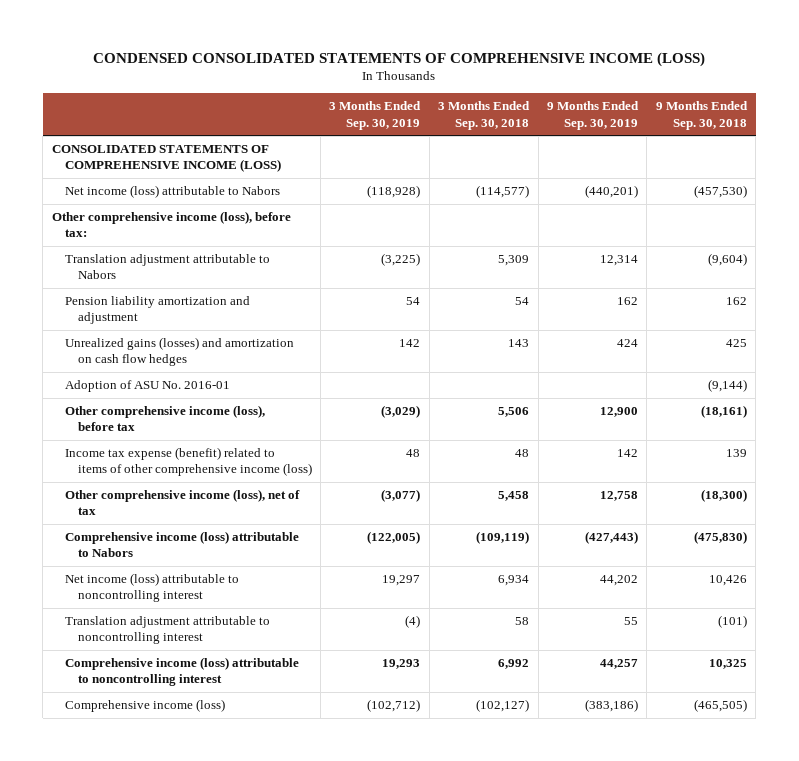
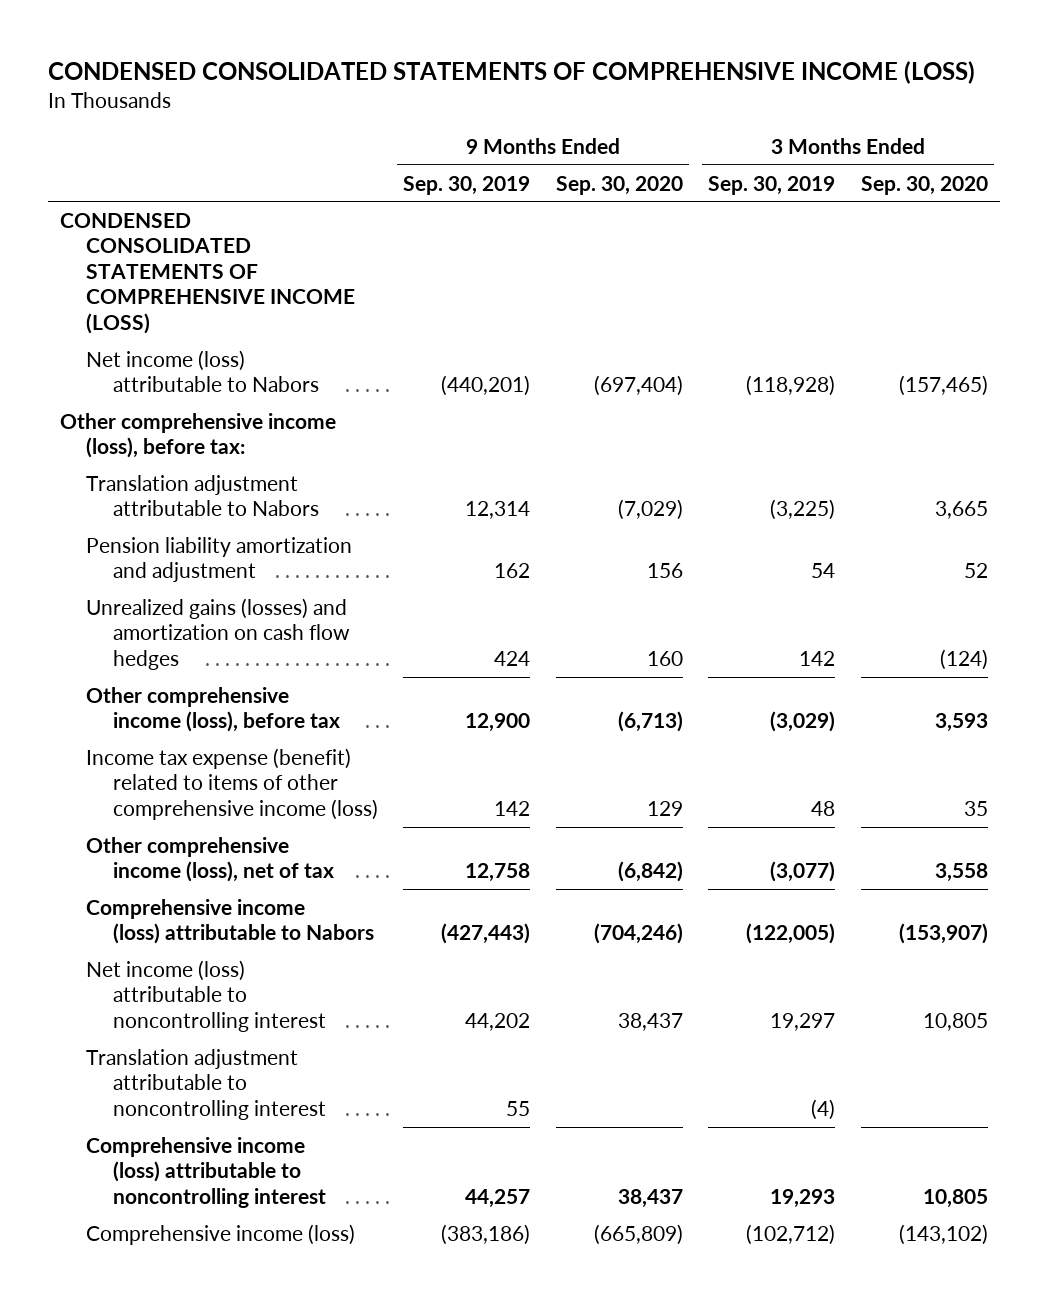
[438,101,531,130] 3 Months Ended Sep. 30, 2018 -> none
[655,101,748,130] 9 Months Ended Sep. 30, 2018 -> none
none -> [555,175,683,195] Sep. 30, 2020
none -> [860,175,988,195] Sep. 30, 2020
[51,145,281,173] CONSOLIDATED STATEMENTS OF COMPREHENSIVE INCOME (LOSS) -> [60,212,356,335] CONDENSED CONSOLIDATED STATEMENTS OF COMPREHENSIVE INCOME (LOSS)
[64,380,230,393] Adoption of ASU No. 2016-01 -> none

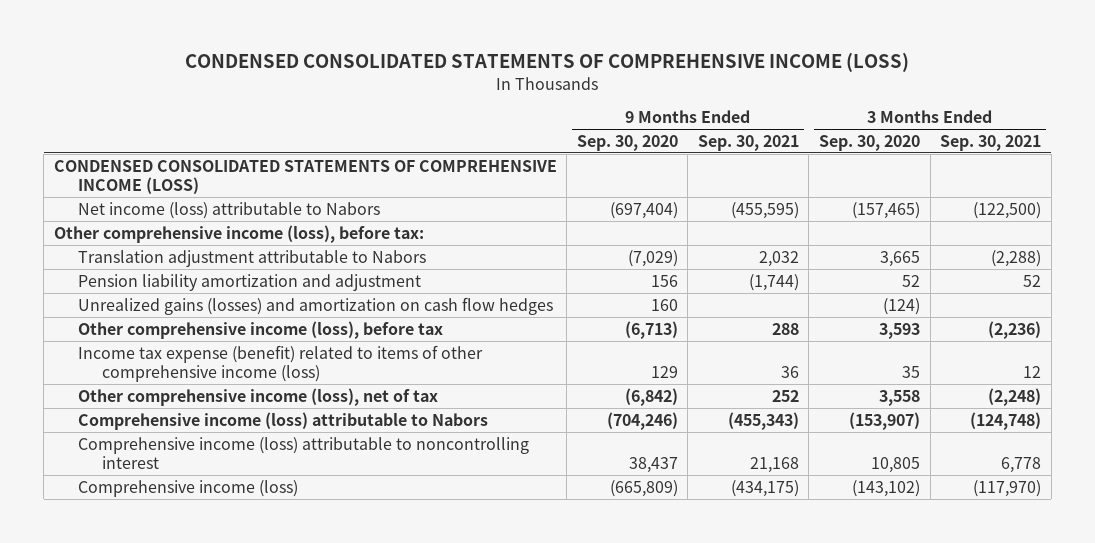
[403,175,531,195] Sep. 30, 2019 -> none
[708,175,836,195] Sep. 30, 2019 -> none
none -> [697,134,799,151] Sep. 30, 2021
none -> [940,134,1042,151] Sep. 30, 2021
[86,959,326,1032] Net income (loss) attributable to noncontrolling interest -> none
[86,1048,326,1120] Translation adjustment attributable to noncontrolling interest -> none

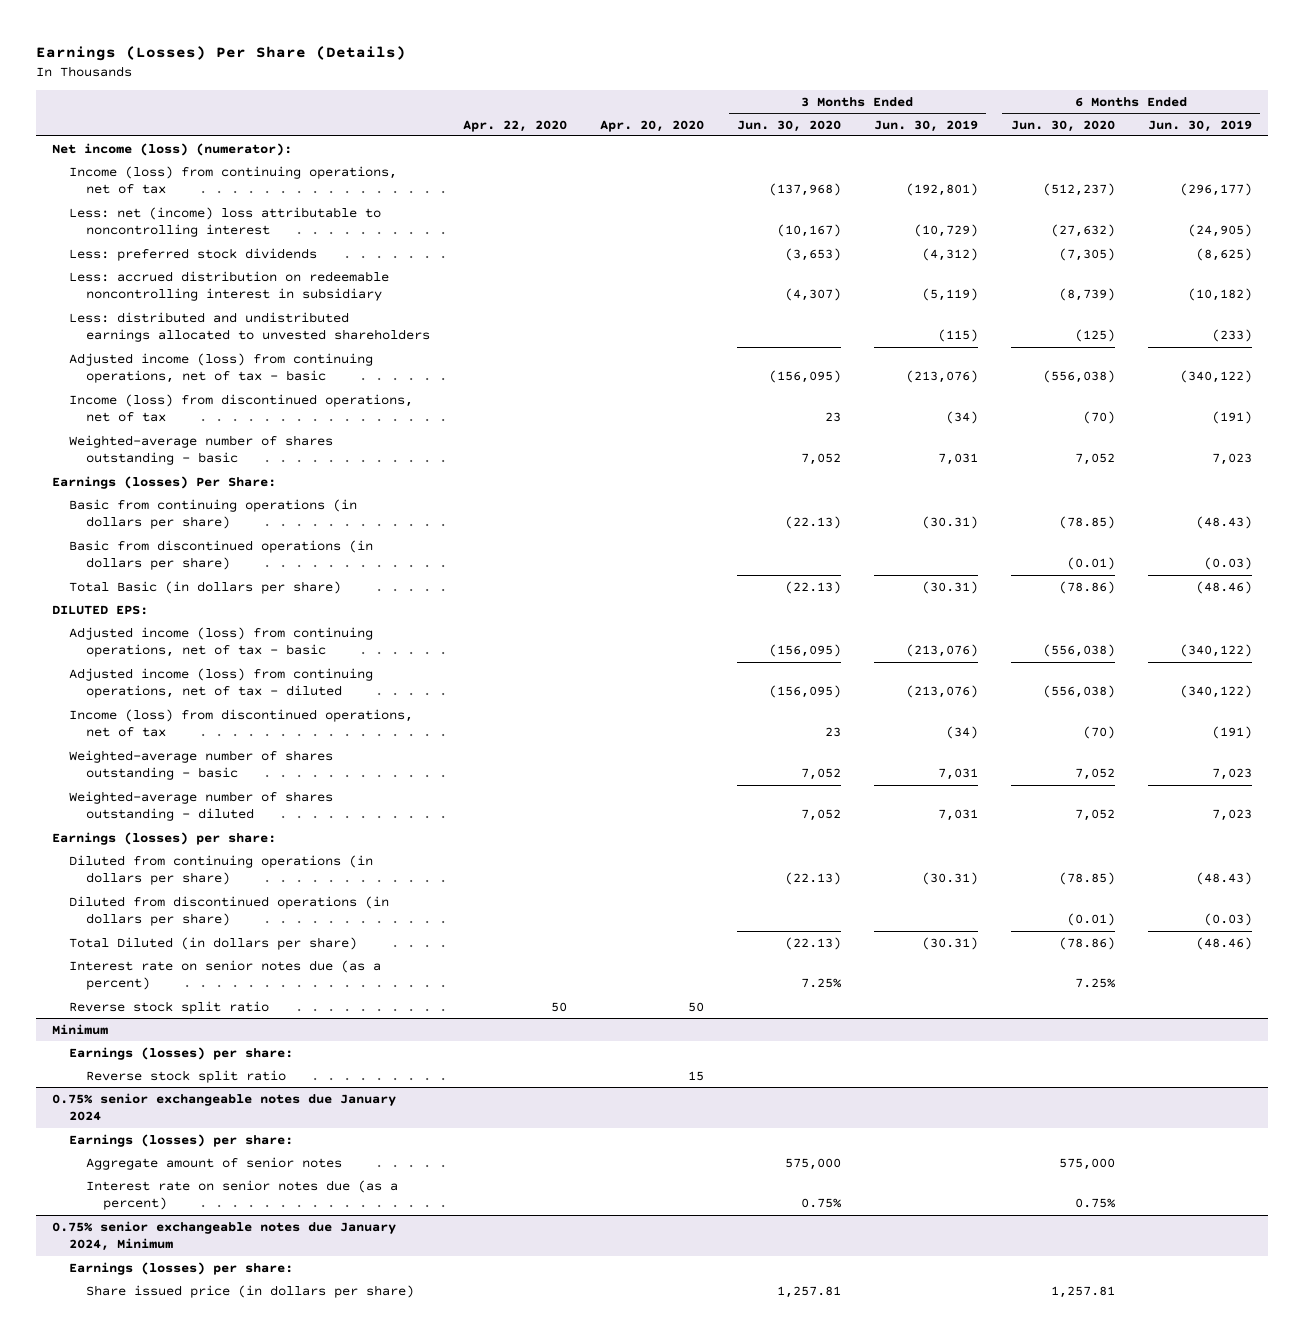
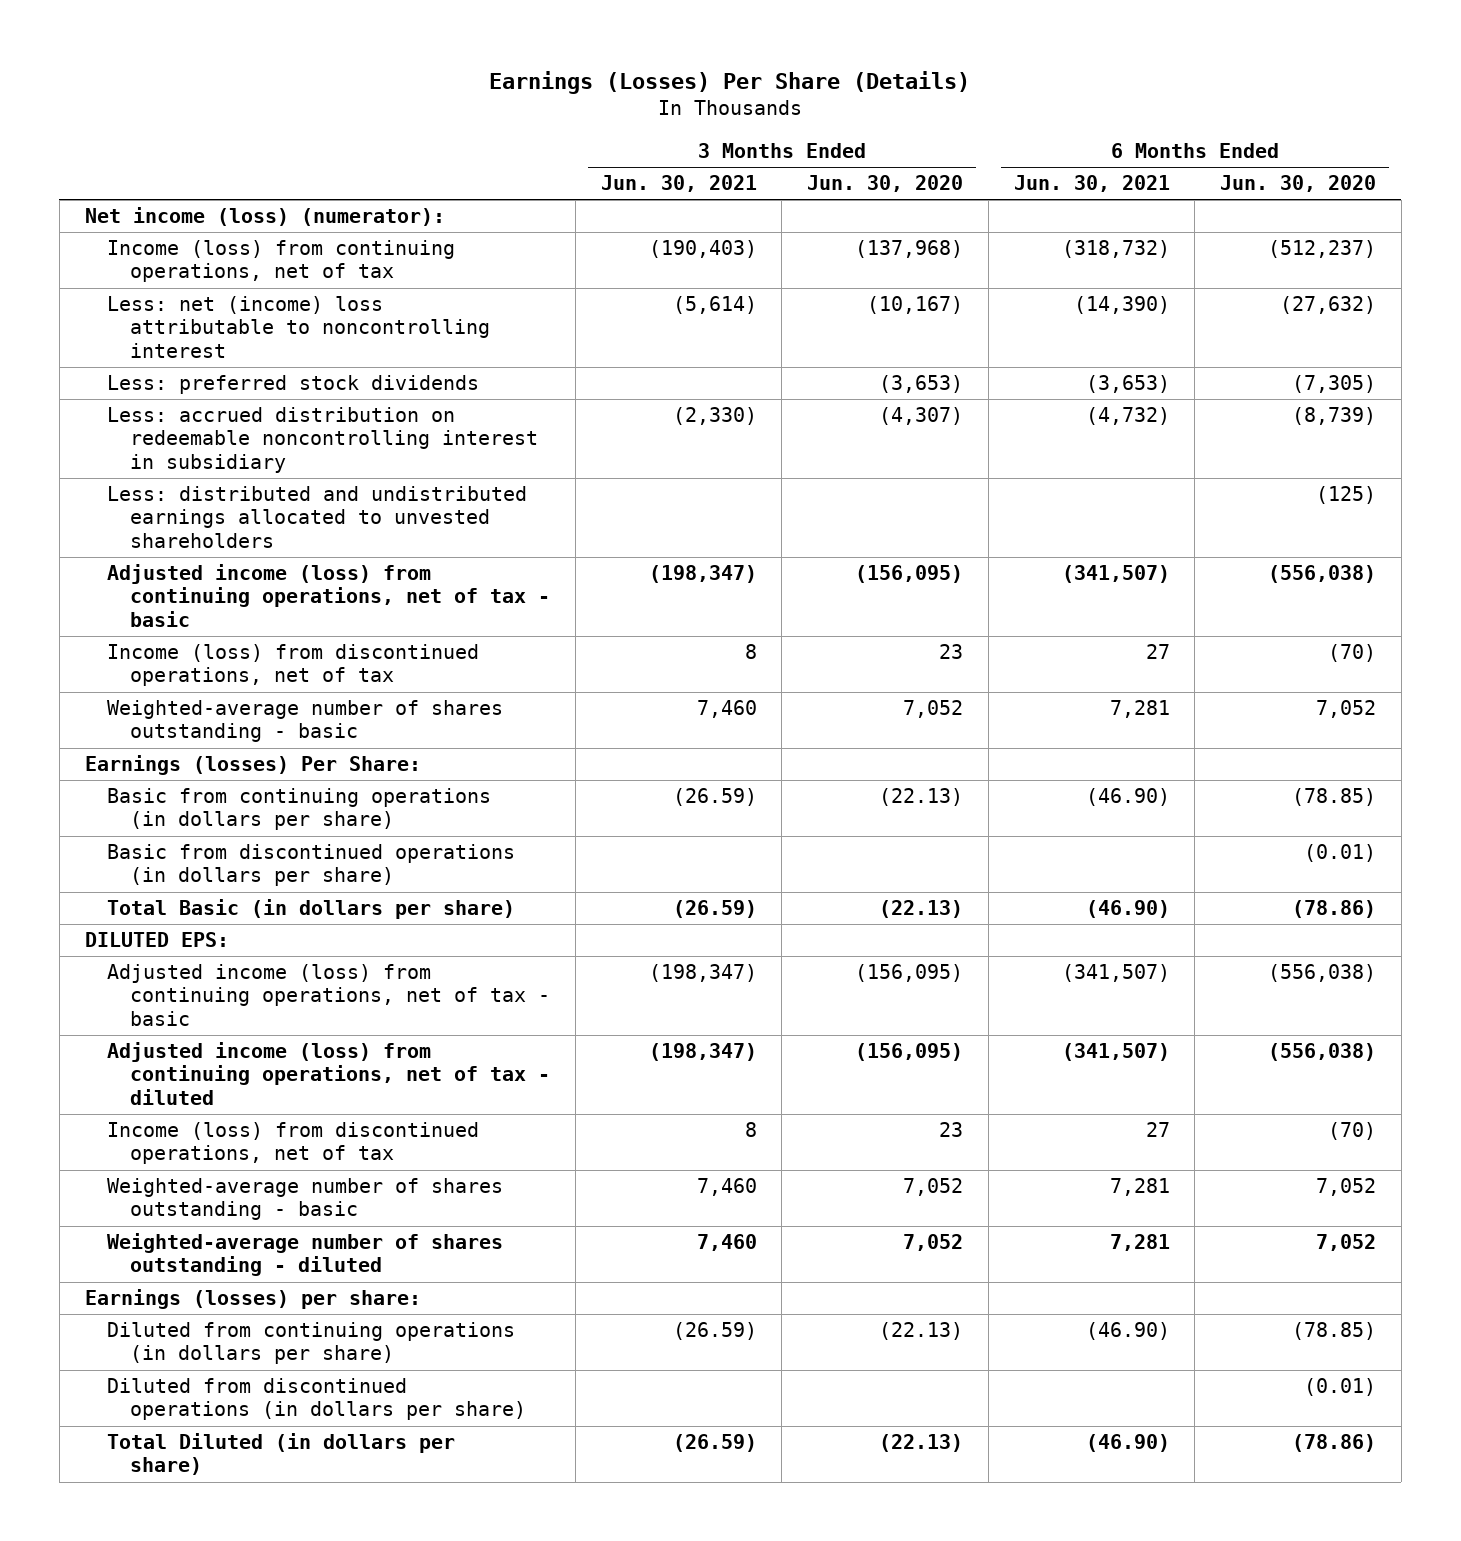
[463,119,568,132] Apr. 22, 2020 -> none
[599,119,704,132] Apr. 20, 2020 -> none
[873,119,978,132] Jun. 30, 2019 -> none
[1147,119,1252,132] Jun. 30, 2019 -> none
none -> [600,175,757,193] Jun. 30, 2021
none -> [1013,175,1170,193] Jun. 30, 2021
[69,959,382,991] Interest rate on senior notes due (as a percent) -> none
[69,1000,270,1014] Reverse stock split ratio -> none
[52,1023,109,1035] Minimum -> none
[69,1046,294,1060] Earnings (losses) per share: -> none
[86,1069,287,1083] Reverse stock split ratio -> none
[52,1092,397,1122] 0.75% senior exchangeable notes due January 2024 -> none
[69,1133,294,1147] Earnings (losses) per share: -> none
[86,1156,343,1170] Aggregate amount of senior notes -> none
[86,1179,399,1211] Interest rate on senior notes due (as a percent) -> none
[52,1220,397,1252] 0.75% senior exchangeable notes due January 2024, Minimum -> none
[69,1261,294,1275] Earnings (losses) per share: -> none
[86,1284,415,1298] Share issued price (in dollars per share) -> none

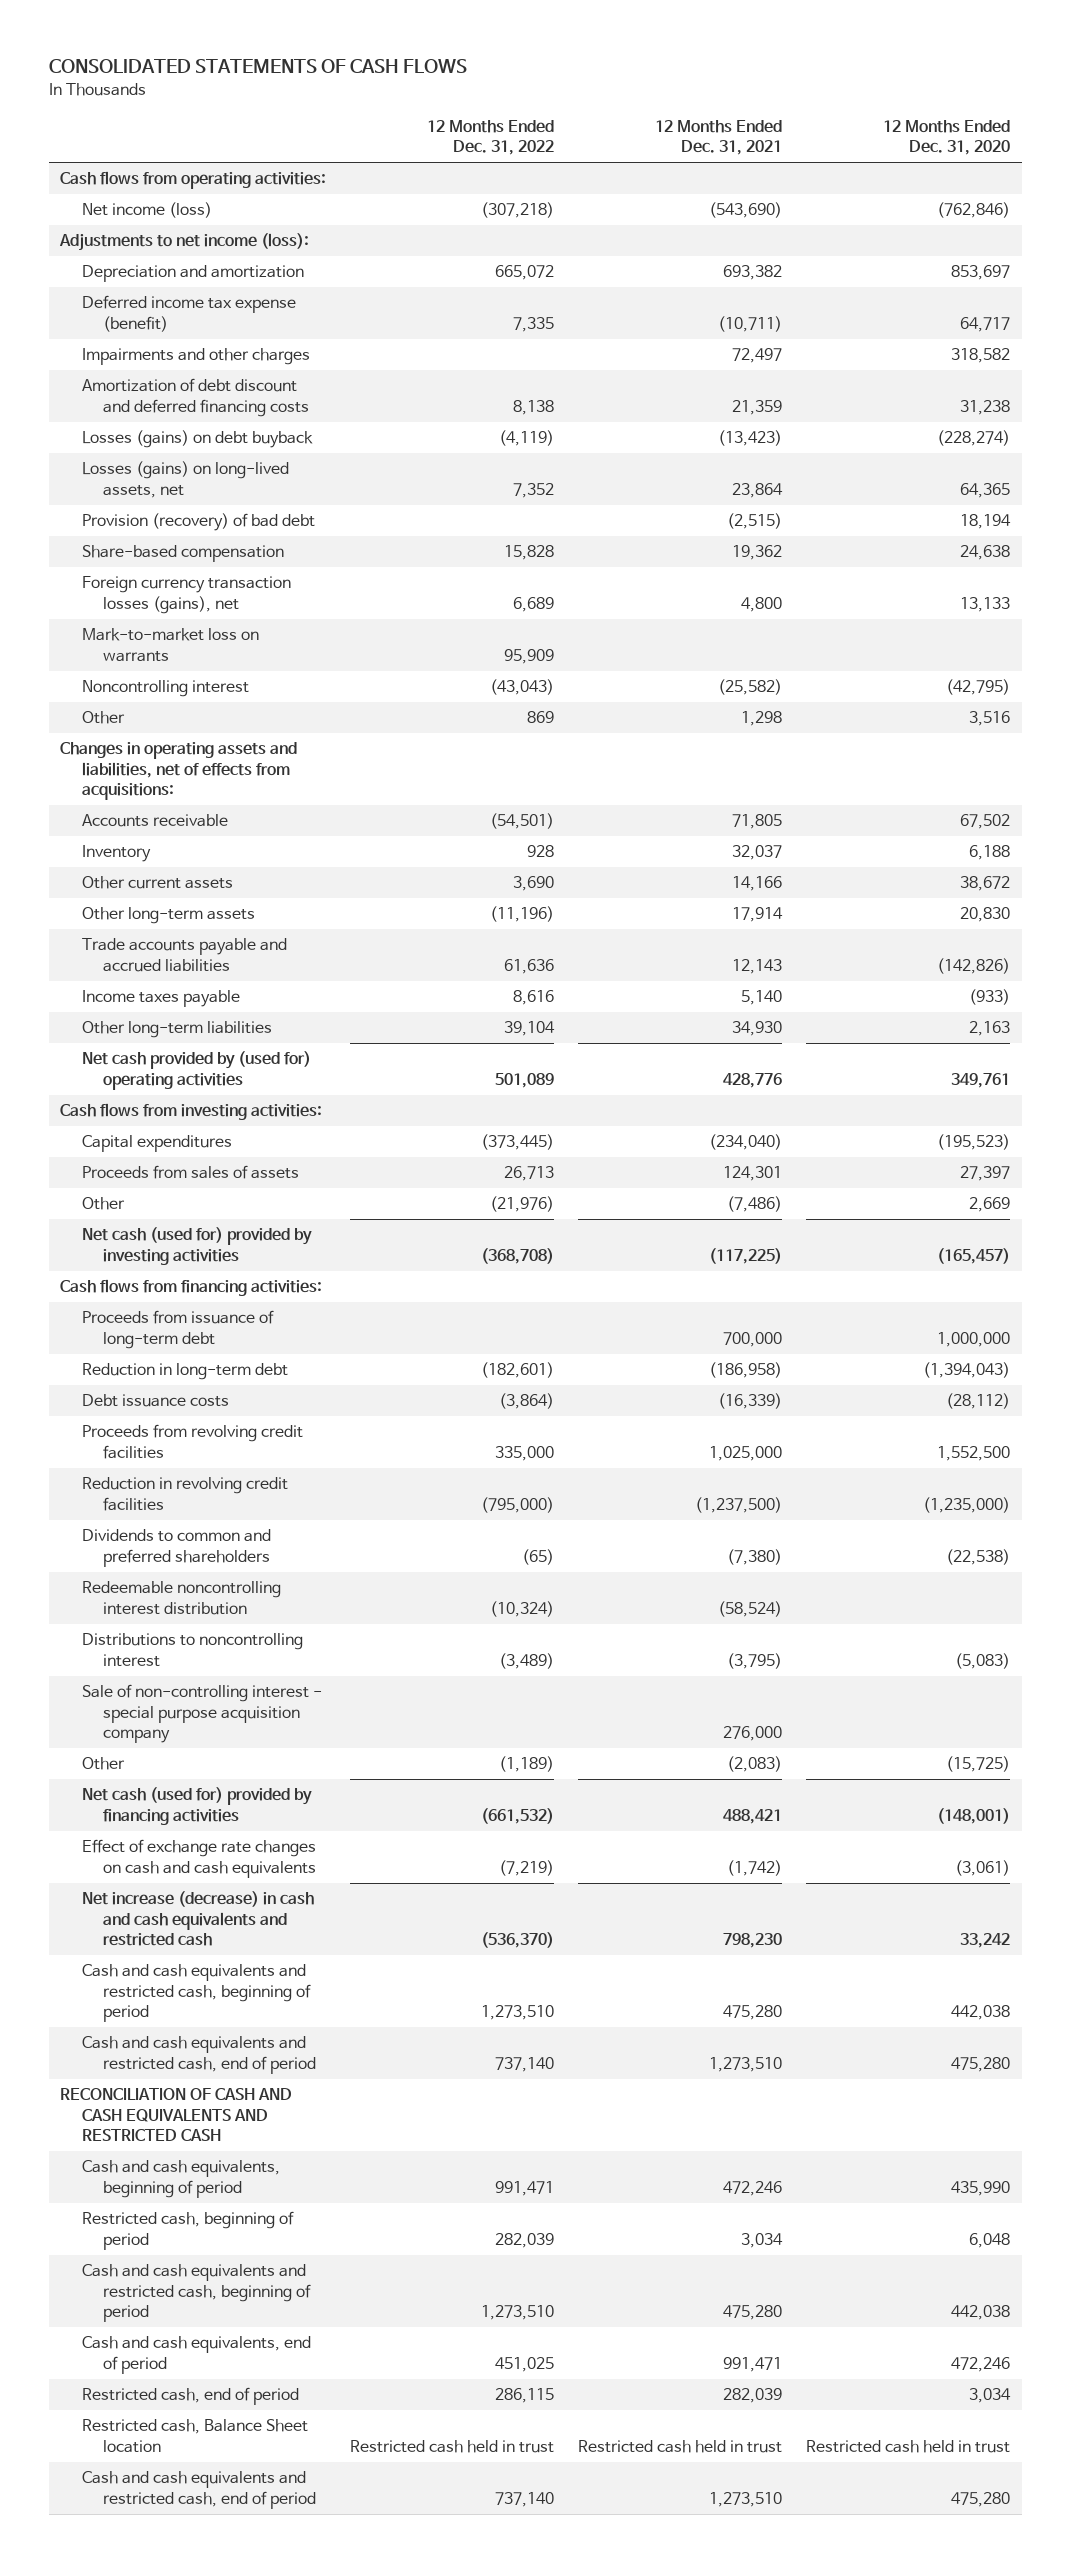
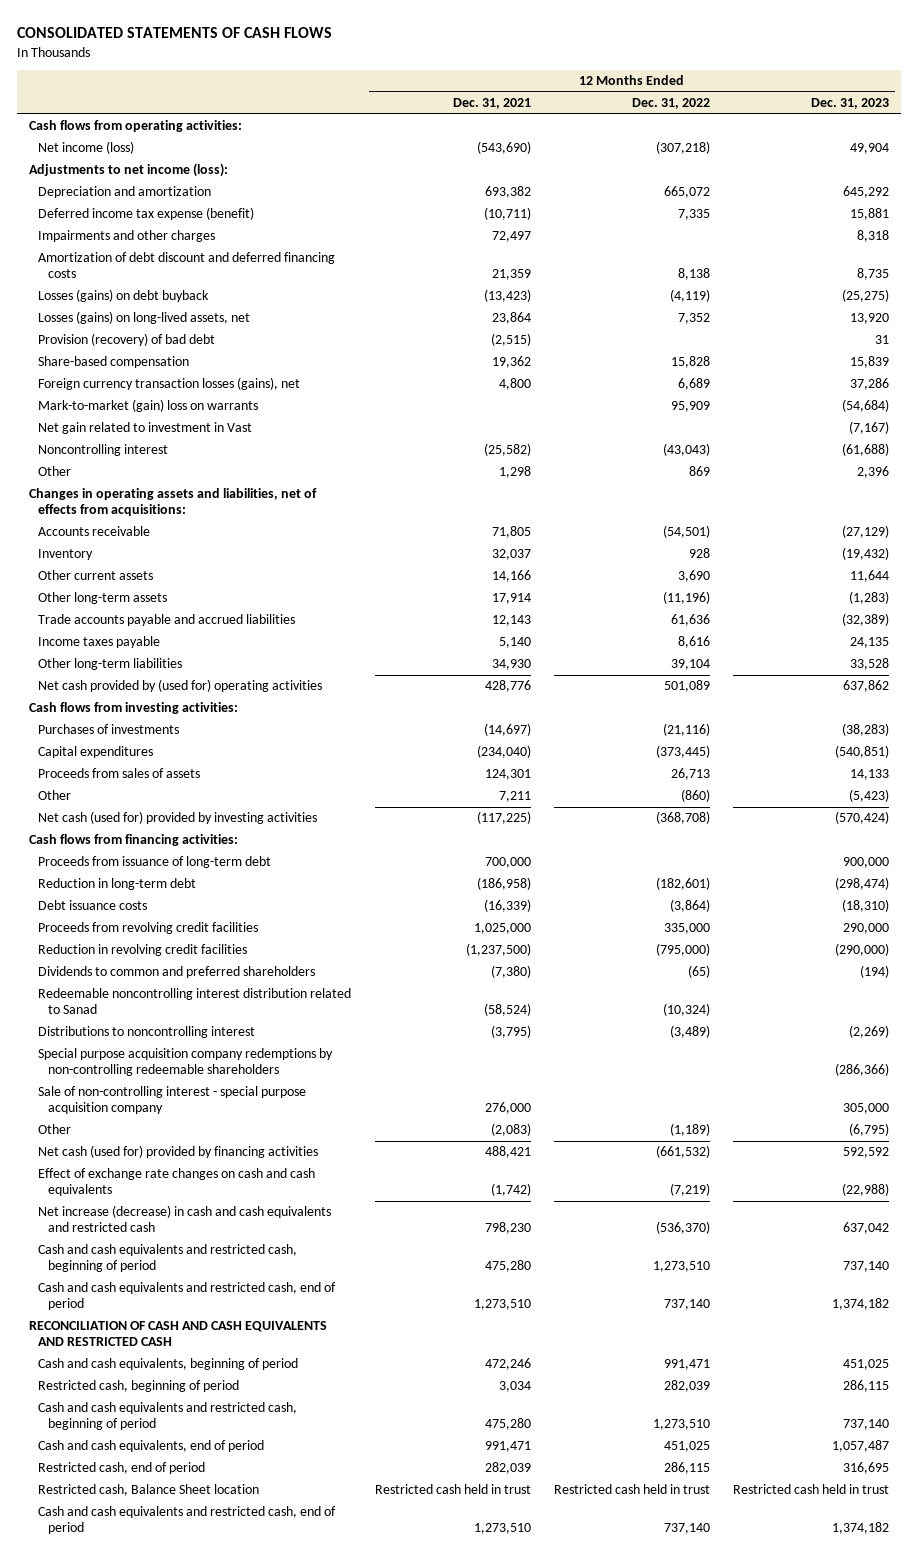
[882,119,1010,156] 12 Months Ended Dec. 31, 2020 -> none
none -> [811,98,890,110] Dec. 31, 2023
[81,628,259,662] Mark-to-market loss on warrants -> [38,399,259,413] Mark-to-market (gain) loss on warrants
none -> [38,422,253,435] Net gain related to investment in Vast
none -> [38,724,180,735] Purchases of investments
[490,1196,555,1213] (21,976) -> [681,789,711,803] (860)
[727,1196,783,1213] (7,486) -> [498,791,531,803] 7,211
[81,1581,281,1615] Redeemable noncontrolling interest distribution -> [38,988,352,1015] Redeemable noncontrolling interest distribution related to Sanad
none -> [38,1048,334,1077] Special purpose acquisition company redemptions by non-controlling redeemable shareholders

